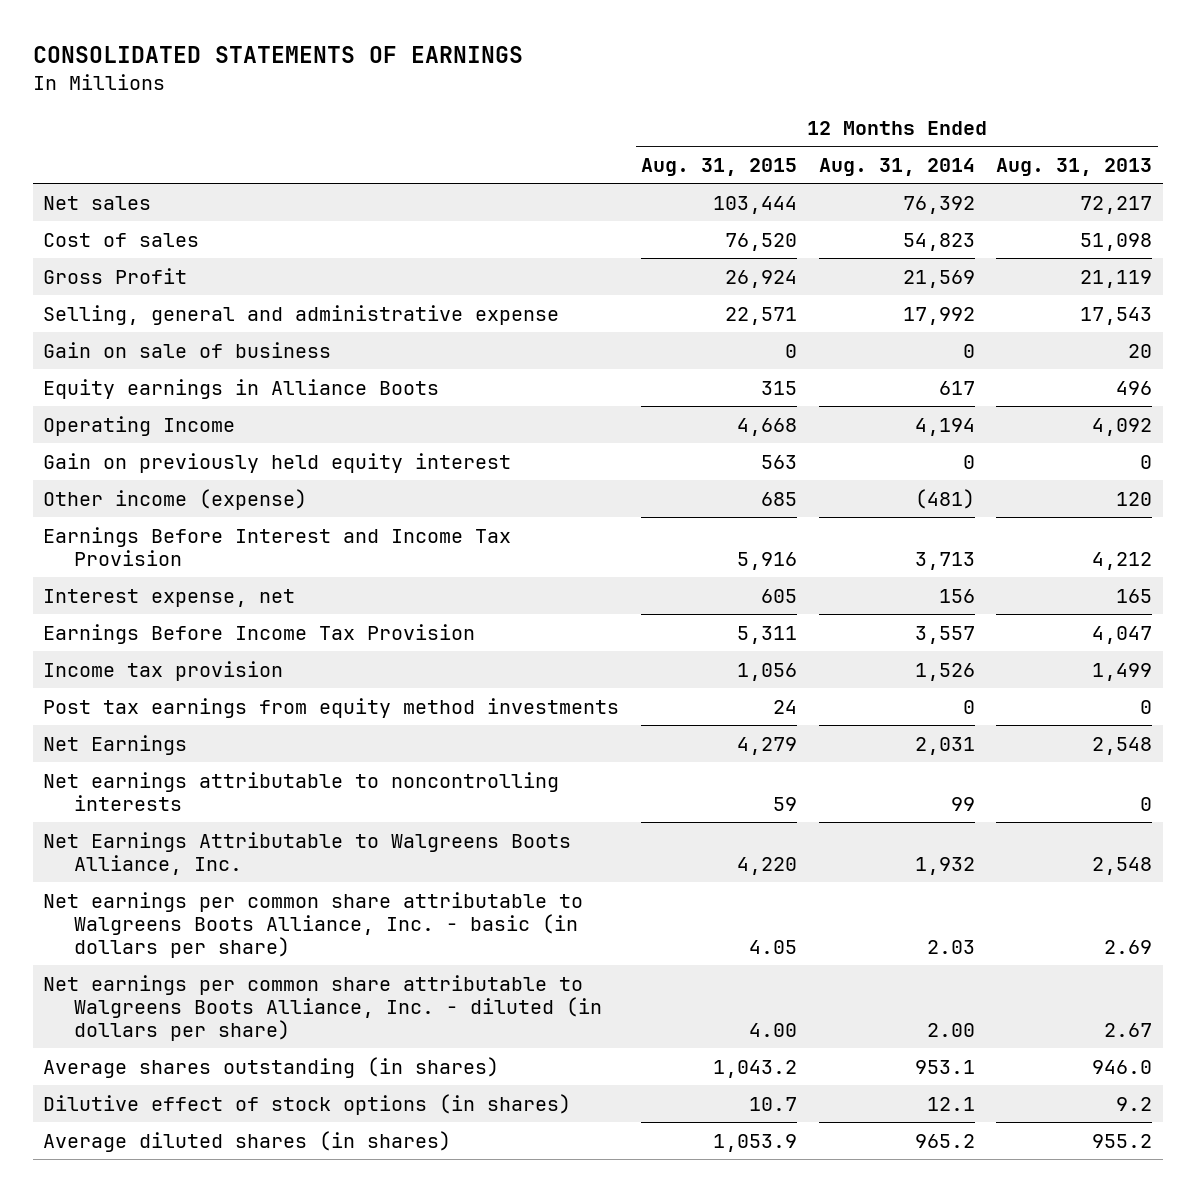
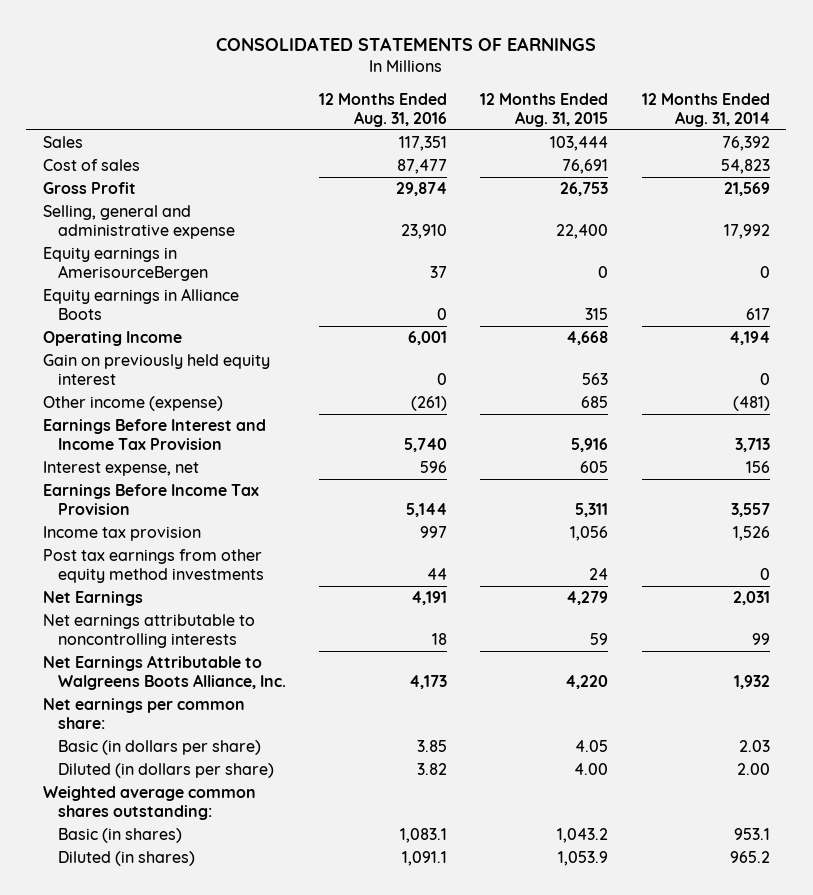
[996,158,1153,177] Aug. 31, 2013 -> none
none -> [318,93,447,127] 12 Months Ended Aug. 31, 2016
[43,341,332,358] Gain on sale of business -> none
[43,195,152,210] Net sales -> [42,136,83,149] Sales
[725,232,798,251] 76,520 -> [562,159,609,175] 76,691
[725,269,798,288] 26,924 -> [560,182,609,197] 26,753
[725,306,798,325] 22,571 -> [556,223,609,239] 22,400
none -> [42,247,208,281] Equity earnings in AmerisourceBergen
[43,697,620,718] Post tax earnings from equity method investments -> [42,549,264,583] Post tax earnings from other equity method investments
[43,1093,572,1115] Dilutive effect of stock options (in shares) -> none
none -> [42,698,245,729] Net earnings per common share:
[43,891,584,958] Net earnings per common share attributable to Walgreens Boots Alliance, Inc. - basic (in dollars per share) -> [57,740,261,756] Basic (in dollars per share)
[43,974,603,1041] Net earnings per common share attributable to Walgreens Boots Alliance, Inc. - diluted (in dollars per share) -> [57,763,274,779] Diluted (in dollars per share)
none -> [42,786,256,820] Weighted average common shares outstanding:
[43,1056,500,1078] Average shares outstanding (in shares) -> [57,828,182,844] Basic (in shares)
[43,1130,452,1152] Average diluted shares (in shares) -> [57,851,195,867] Diluted (in shares)

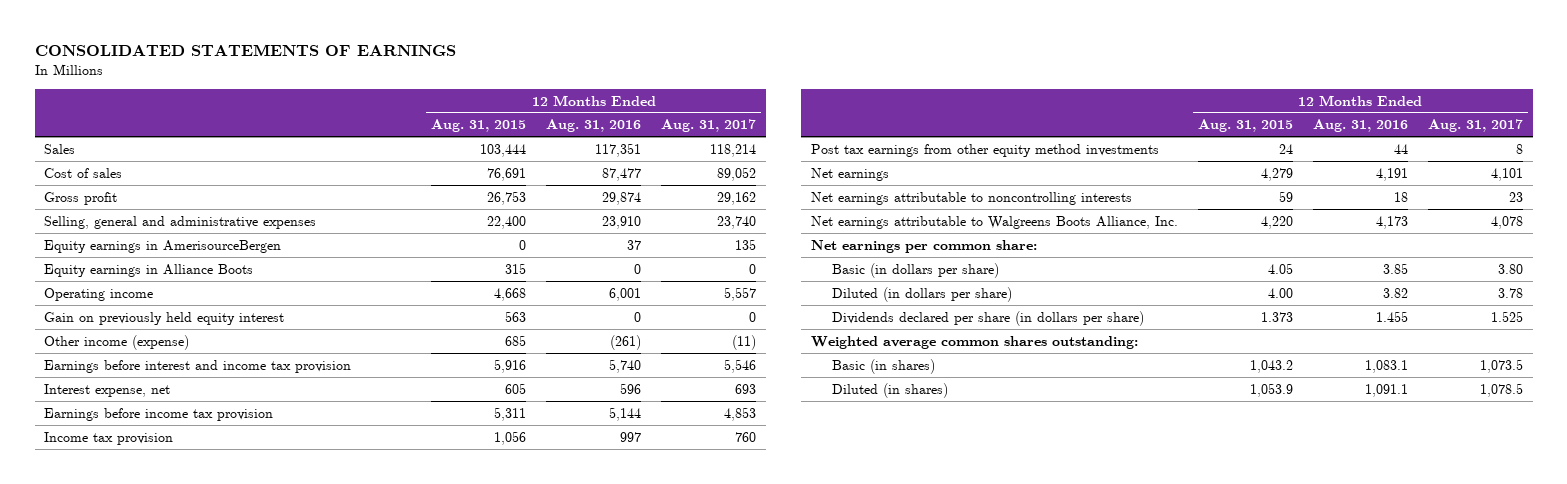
[641,93,770,127] 12 Months Ended Aug. 31, 2014 -> none
none -> [661,119,757,133] Aug. 31, 2017
[42,182,136,195] Gross Profit -> [44,191,118,205] Gross profit
[42,205,235,239] Selling, general and administrative expense -> [44,215,317,229] Selling, general and administrative expenses
[42,331,182,347] Operating Income -> [44,287,154,301] Operating income
[42,419,266,450] Earnings Before Interest and Income Tax Provision -> [44,359,352,373] Earnings before interest and income tax provision
[42,484,259,515] Earnings Before Income Tax Provision -> [44,407,274,421] Earnings before income tax provision
[42,591,143,607] Net Earnings -> [811,167,890,181] Net earnings
[42,655,286,690] Net Earnings Attributable to Walgreens Boots Alliance, Inc. -> [811,215,1179,229] Net earnings attributable to Walgreens Boots Alliance, Inc.
none -> [831,310,1144,326] Dividends declared per share (in dollars per share)

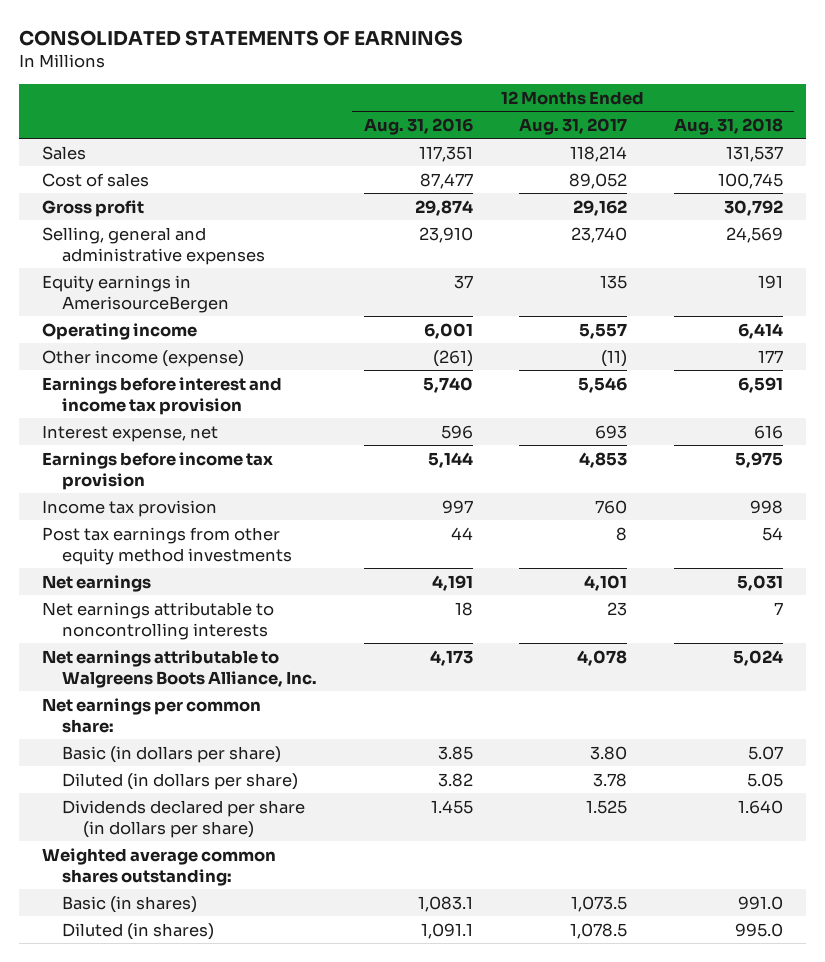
[431,119,527,133] Aug. 31, 2015 -> none
none -> [673,117,783,135] Aug. 31, 2018
[44,263,254,277] Equity earnings in Alliance Boots -> none
[44,311,285,325] Gain on previously held equity interest -> none

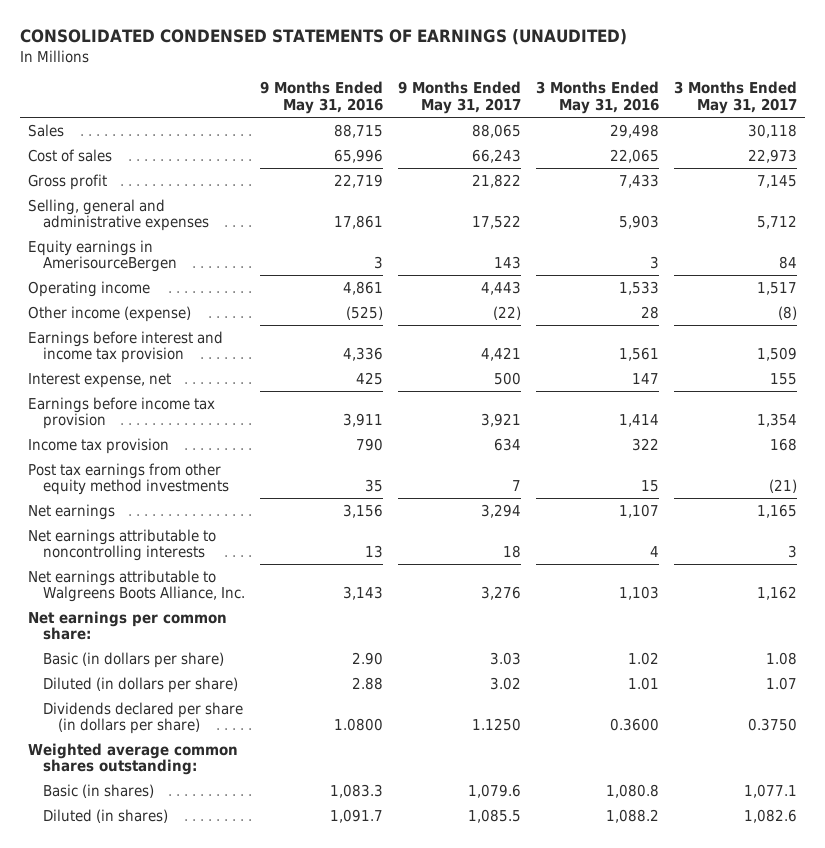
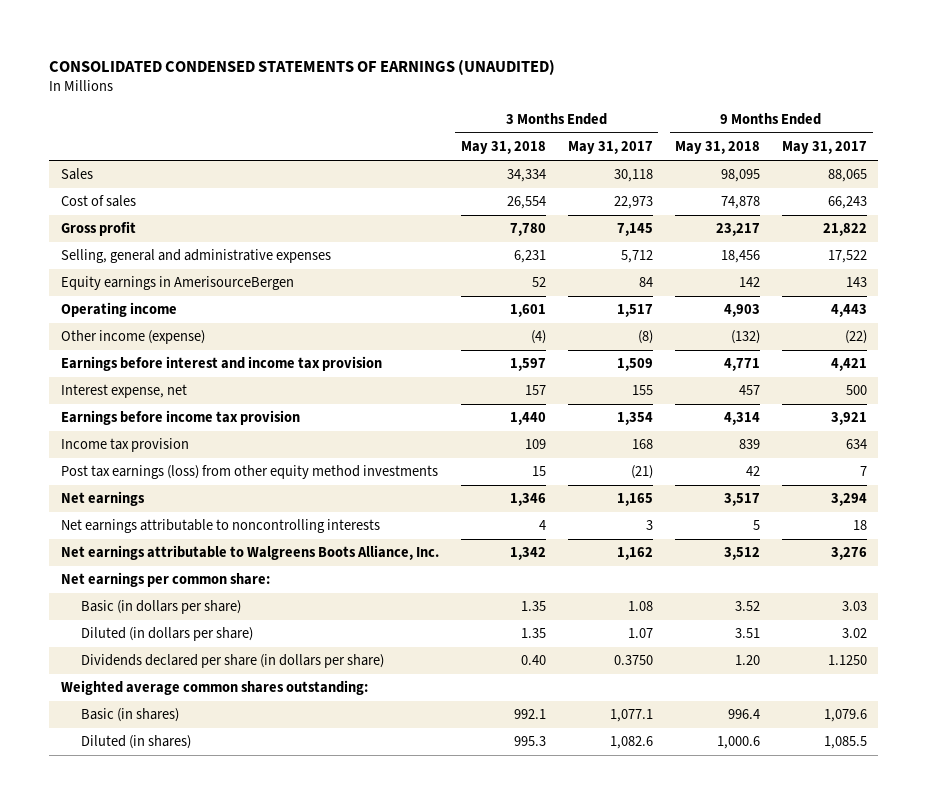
[259,81,383,115] 9 Months Ended May 31, 2016 -> none
[536,81,660,115] 3 Months Ended May 31, 2016 -> none
none -> [460,141,546,155] May 31, 2018
none -> [675,141,761,155] May 31, 2018
[27,462,229,496] Post tax earnings from other equity method investments -> [60,465,438,480] Post tax earnings (loss) from other equity method investments

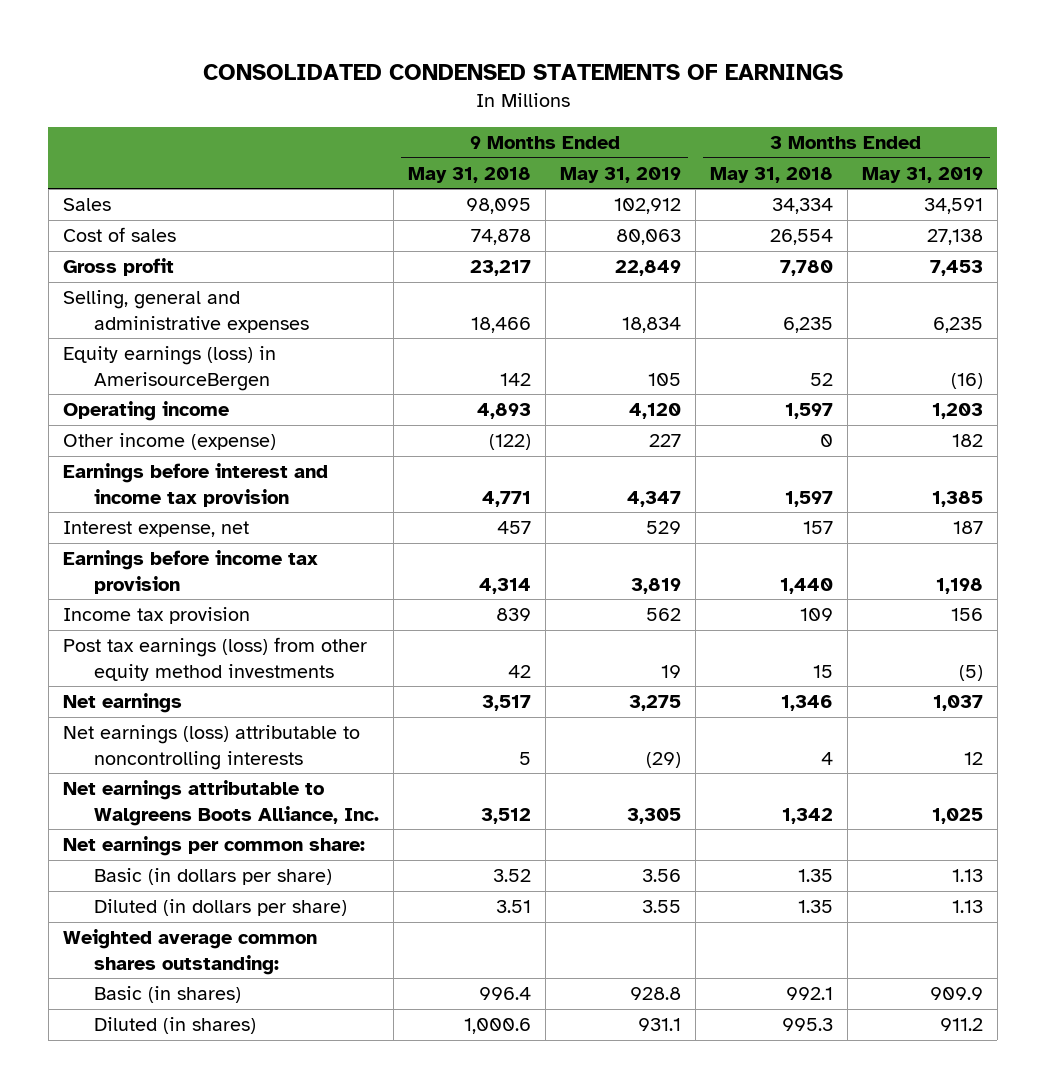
[49,58,556,75] CONSOLIDATED CONDENSED STATEMENTS OF EARNINGS (UNAUDITED) -> [202,63,843,80] CONSOLIDATED CONDENSED STATEMENTS OF EARNINGS
[567,141,653,155] May 31, 2017 -> none
[782,141,868,155] May 31, 2017 -> none
none -> [560,166,682,183] May 31, 2019
none -> [861,166,983,183] May 31, 2019
[513,250,546,264] 6,231 -> [783,316,834,333] 6,235
[721,250,761,264] 18,456 -> [471,316,532,333] 18,466
[60,276,294,291] Equity earnings in AmerisourceBergen -> [62,346,276,391] Equity earnings (loss) in AmerisourceBergen
[509,304,546,318] 1,601 -> [785,403,834,420] 1,597
[724,304,761,318] 4,903 -> [477,403,532,420] 4,893
[530,330,546,345] (4) -> [820,434,834,448] 0
[731,330,761,345] (132) -> [489,434,532,451] (122)
[60,519,380,534] Net earnings attributable to noncontrolling interests -> [62,725,360,770] Net earnings (loss) attributable to noncontrolling interests
[81,654,385,669] Dividends declared per share (in dollars per share) -> none

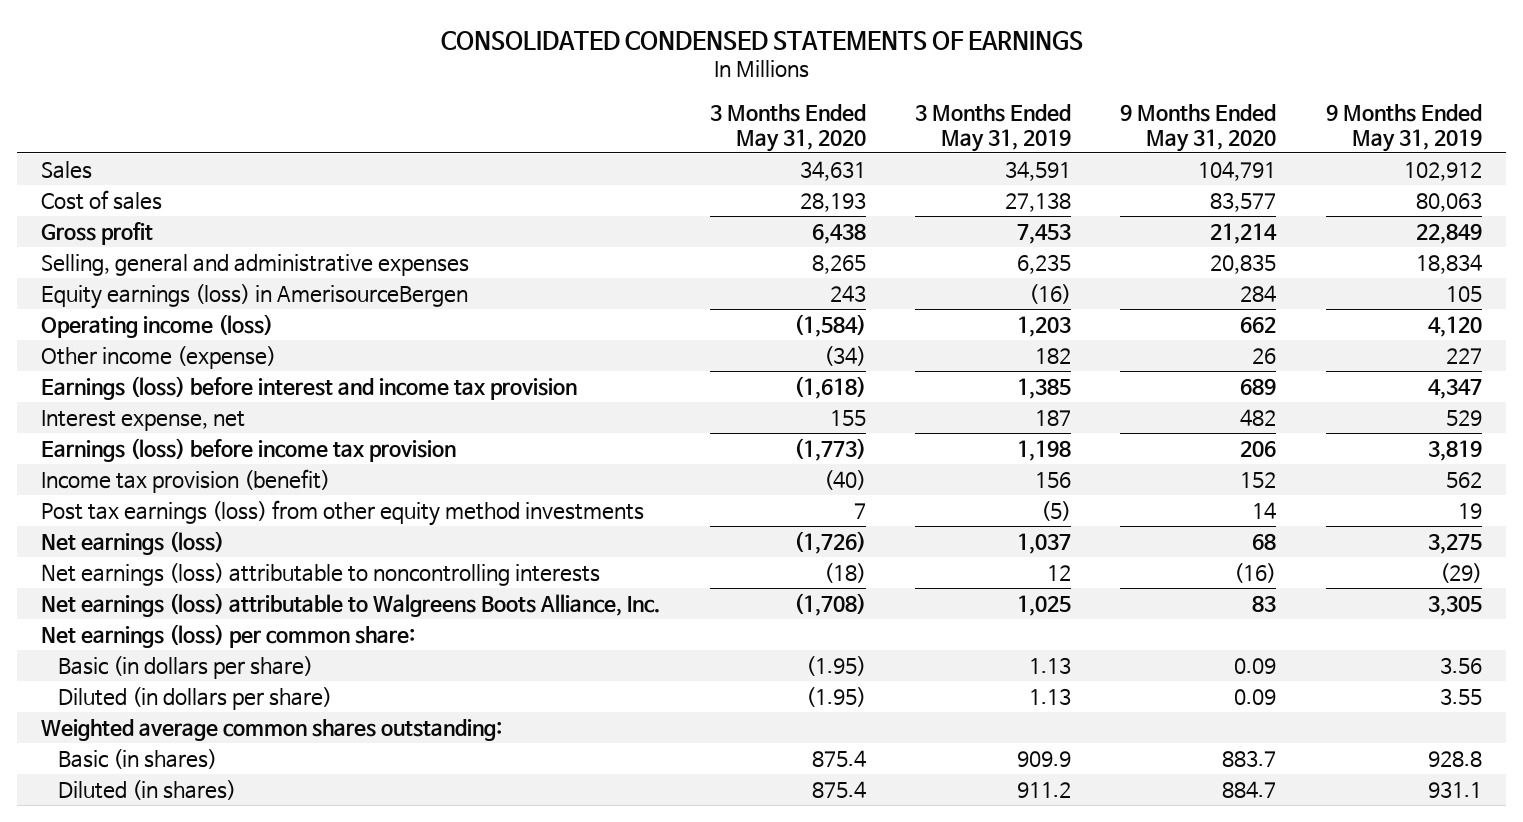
[408,166,532,183] May 31, 2018 -> none
[710,166,834,183] May 31, 2018 -> none
none -> [709,103,866,152] 3 Months Ended May 31, 2020
none -> [1120,103,1277,152] 9 Months Ended May 31, 2020
[62,401,229,422] Operating income -> [41,313,274,338] Operating income (loss)
[62,463,328,507] Earnings before interest and income tax provision -> [41,375,578,400] Earnings (loss) before interest and income tax provision
[62,550,318,594] Earnings before income tax provision -> [41,437,457,462] Earnings (loss) before income tax provision
[62,607,250,625] Income tax provision -> [41,468,331,493] Income tax provision (benefit)
[62,693,182,714] Net earnings -> [41,530,225,555] Net earnings (loss)
[62,780,380,826] Net earnings attributable to Walgreens Boots Alliance, Inc. -> [41,592,661,617] Net earnings (loss) attributable to Walgreens Boots Alliance, Inc.
[62,836,365,857] Net earnings per common share: -> [41,623,416,648] Net earnings (loss) per common share:

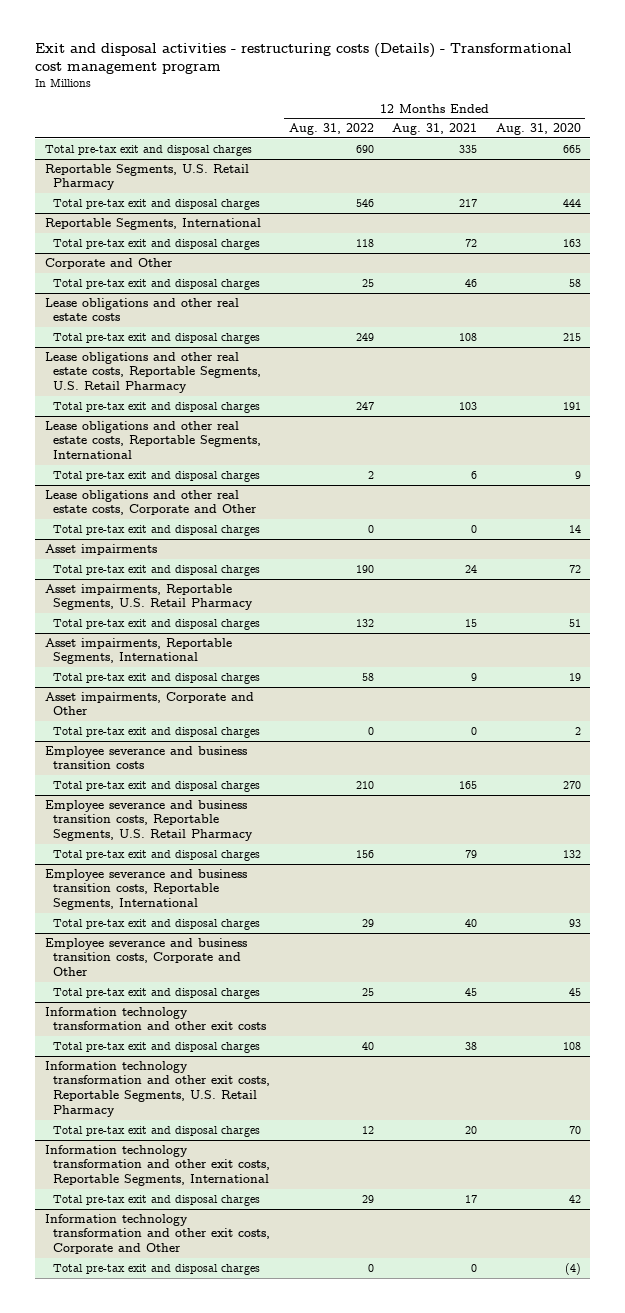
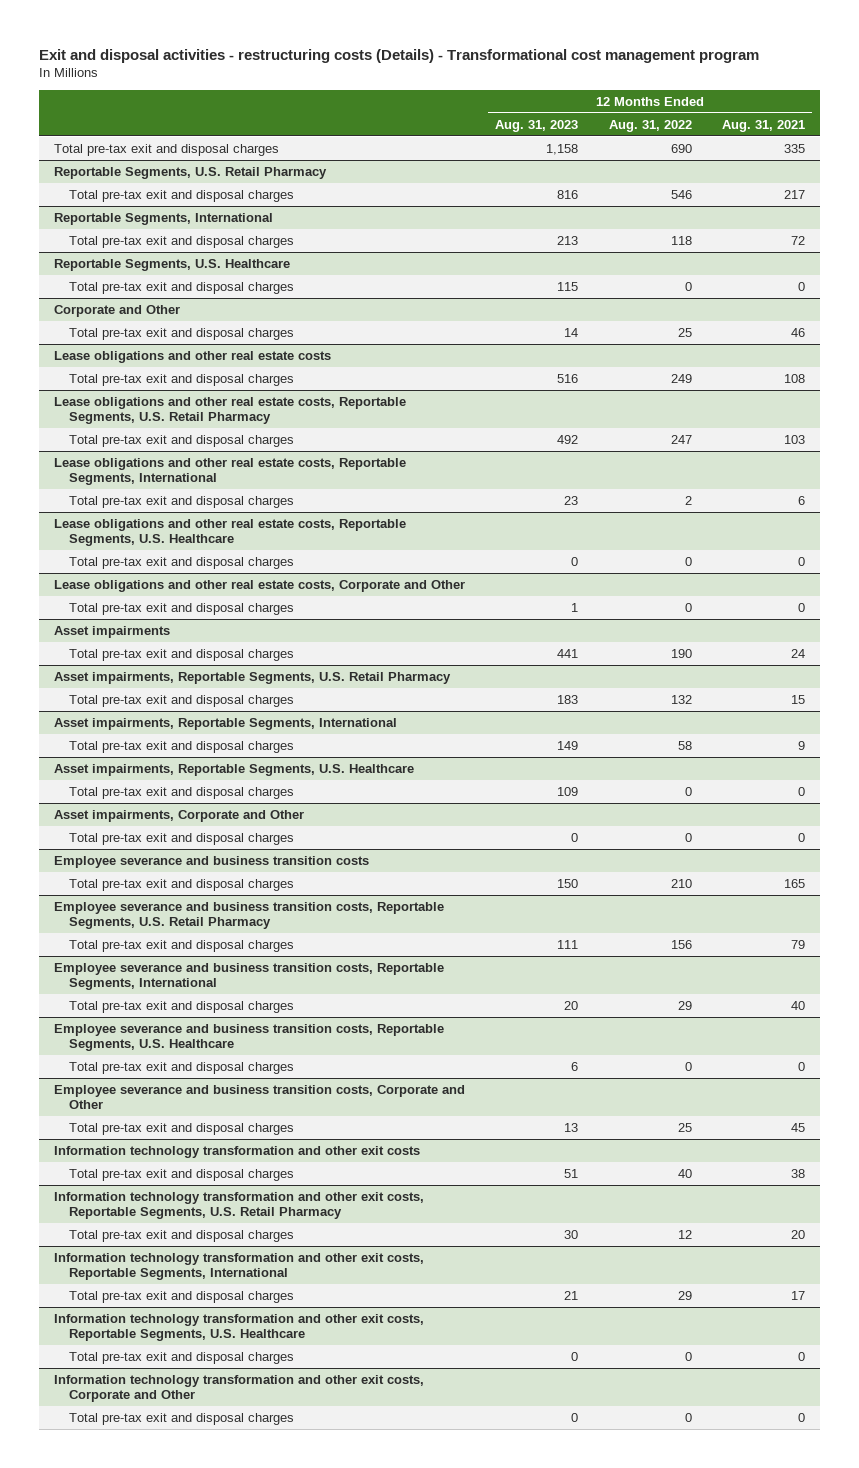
[495,123,581,136] Aug. 31, 2020 -> none
none -> [495,119,579,132] Aug. 31, 2023
none -> [54,258,291,271] Reportable Segments, U.S. Healthcare
none -> [69,281,295,294] Total pre-tax exit and disposal charges
none -> [54,518,407,547] Lease obligations and other real estate costs, Reportable Segments, U.S. Healthcare
none -> [69,556,295,569] Total pre-tax exit and disposal charges
none -> [54,763,415,776] Asset impairments, Reportable Segments, U.S. Healthcare
none -> [69,786,295,799] Total pre-tax exit and disposal charges
none -> [54,1023,445,1052] Employee severance and business transition costs, Reportable Segments, U.S. Healthcare
none -> [69,1061,295,1074] Total pre-tax exit and disposal charges
none -> [54,1313,425,1342] Information technology transformation and other exit costs, Reportable Segments, U.S. Healthcare
none -> [69,1351,295,1364] Total pre-tax exit and disposal charges

